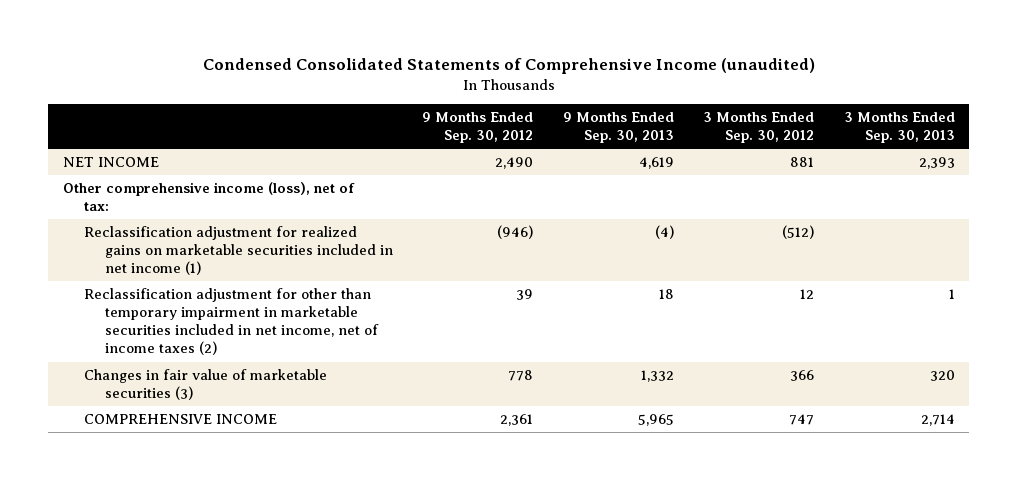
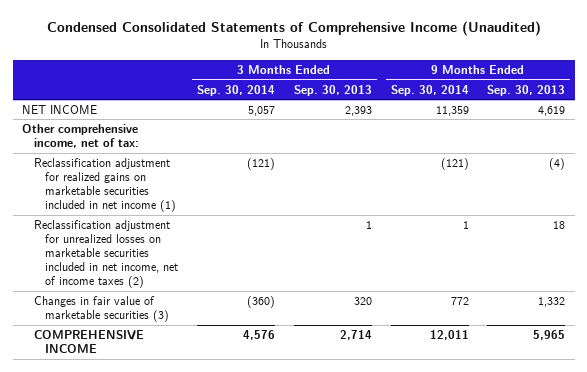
[202,58,815,75] Condensed Consolidated Statements of Comprehensive Income (unaudited) -> [46,20,541,36] Condensed Consolidated Statements of Comprehensive Income (Unaudited)
[422,112,534,144] 9 Months Ended Sep. 30, 2012 -> none
[703,112,815,144] 3 Months Ended Sep. 30, 2012 -> none
none -> [197,84,276,96] Sep. 30, 2014
none -> [390,84,469,96] Sep. 30, 2014
[62,182,355,212] Other comprehensive income (loss), net of tax: -> [21,124,139,149] Other comprehensive income, net of tax:
[83,288,379,356] Reclassification adjustment for other than temporary impairment in marketable securities included in net income, net of income taxes (2) -> [33,220,179,289] Reclassification adjustment for unrealized losses on marketable securities included in net income, net of income taxes (2)

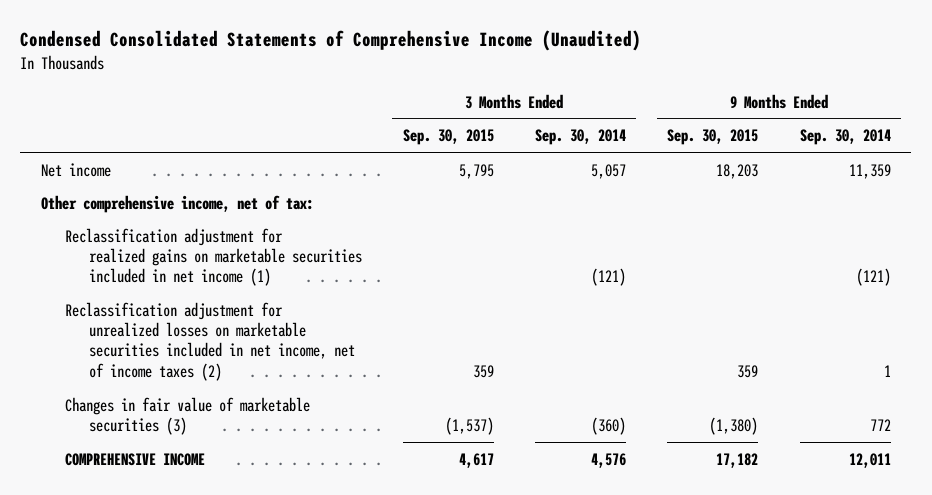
[293,84,372,96] Sep. 30, 2013 -> none
[487,84,566,96] Sep. 30, 2013 -> none
none -> [402,129,494,146] Sep. 30, 2015
none -> [667,129,759,146] Sep. 30, 2015
[21,105,97,116] NET INCOME -> [41,162,112,177] Net income

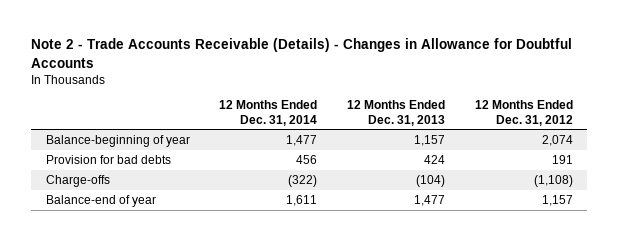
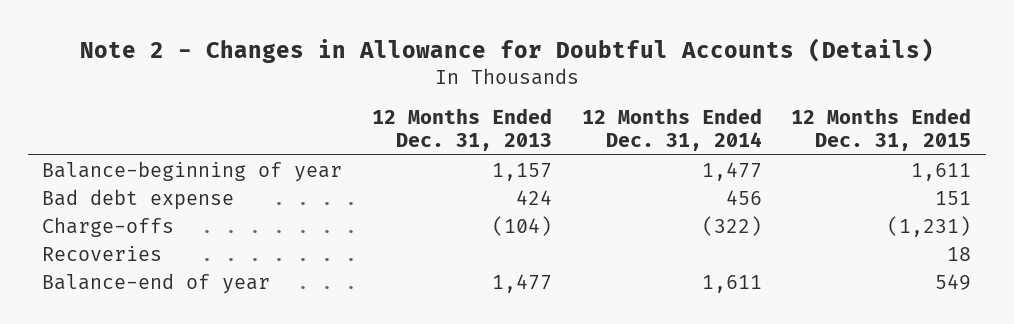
[30,38,572,68] Note 2 - Trade Accounts Receivable (Details) - Changes in Allowance for Doubtful Accounts -> [79,37,934,63] Note 2 - Changes in Allowance for Doubtful Accounts (Details)
[474,100,573,126] 12 Months Ended Dec. 31, 2012 -> none
none -> [791,108,972,152] 12 Months Ended Dec. 31, 2015
[45,154,171,164] Provision for bad debts -> [42,188,235,210] Bad debt expense
none -> [42,245,163,261] Recoveries

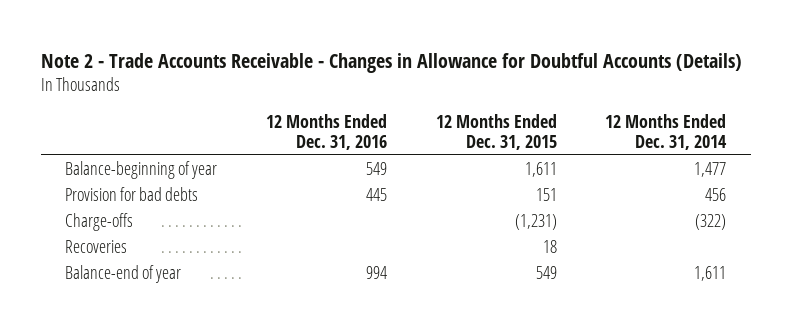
[79,37,934,63] Note 2 - Changes in Allowance for Doubtful Accounts (Details) -> [40,52,742,73] Note 2 - Trade Accounts Receivable - Changes in Allowance for Doubtful Accounts (Details)
[372,108,553,152] 12 Months Ended Dec. 31, 2013 -> none
none -> [265,113,387,150] 12 Months Ended Dec. 31, 2016
[42,188,235,210] Bad debt expense -> [65,187,199,202] Provision for bad debts

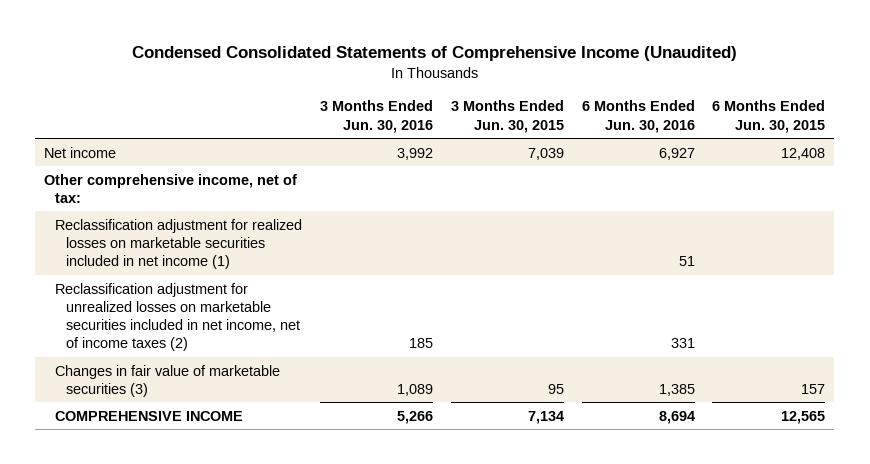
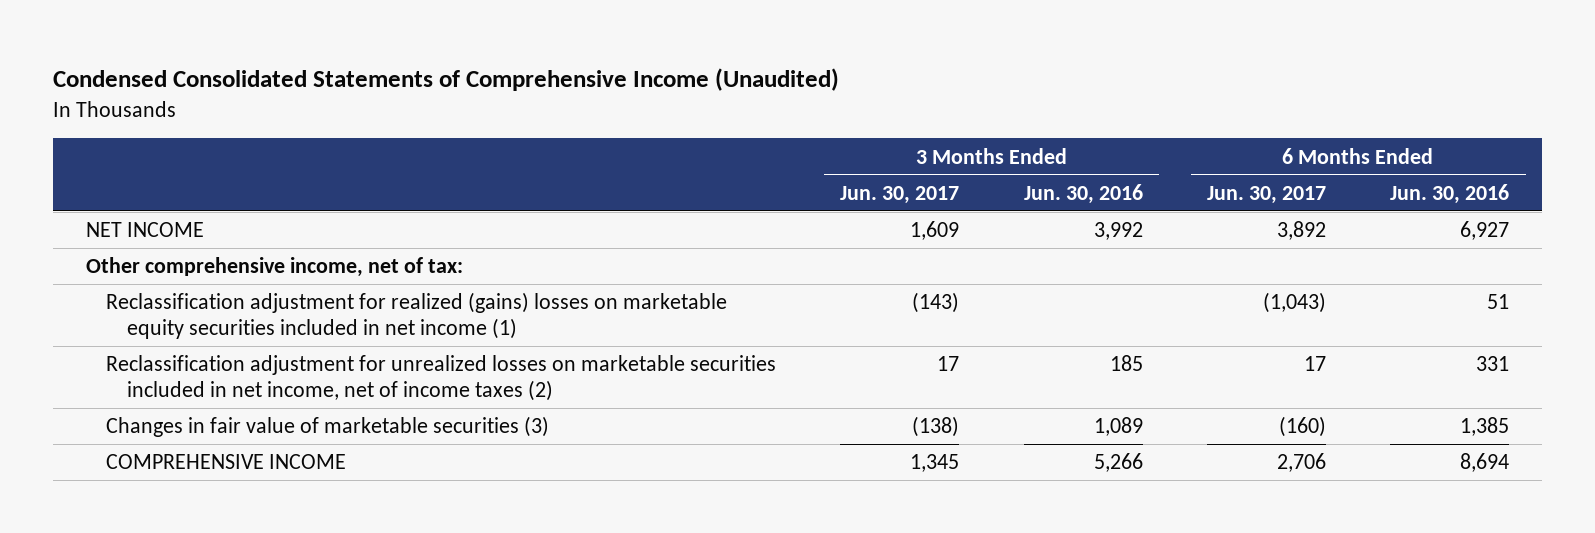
[450,100,564,133] 3 Months Ended Jun. 30, 2015 -> none
[712,100,826,133] 6 Months Ended Jun. 30, 2015 -> none
none -> [840,185,960,204] Jun. 30, 2017
none -> [1207,185,1327,204] Jun. 30, 2017
[44,146,117,158] Net income -> [85,222,204,238] NET INCOME
[55,218,303,270] Reclassification adjustment for realized losses on marketable securities included in net income (1) -> [106,292,728,339] Reclassification adjustment for realized (gains) losses on marketable equity securities included in net income (1)

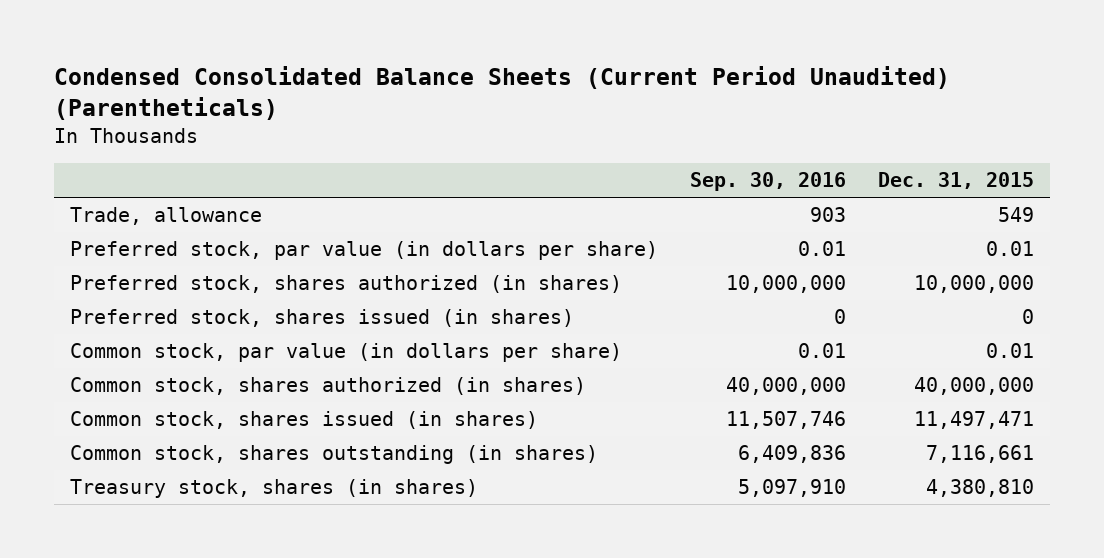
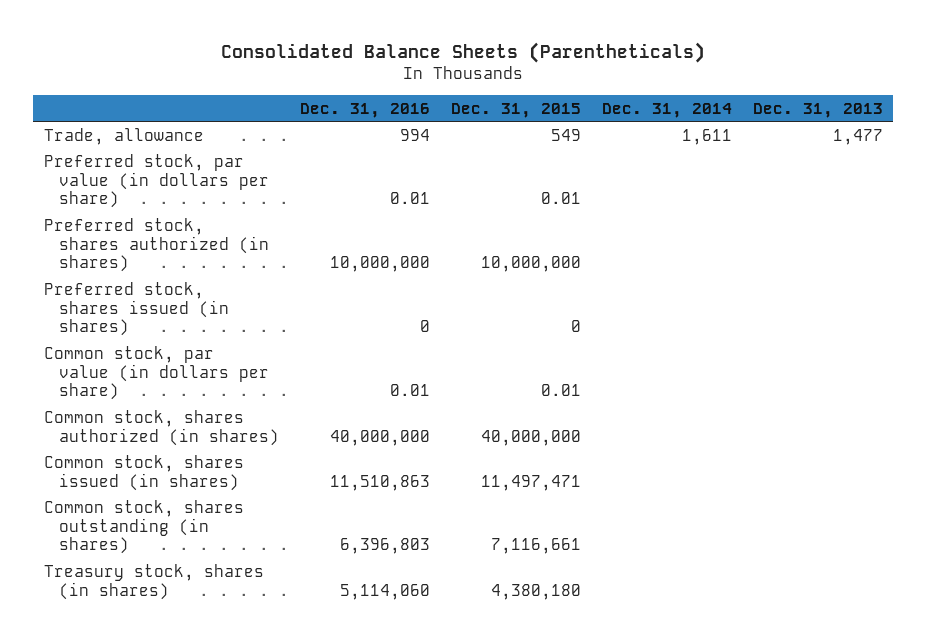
[53,65,950,120] Condensed Consolidated Balance Sheets (Current Period Unaudited) (Parentheticals) -> [221,41,706,63] Consolidated Balance Sheets (Parentheticals)
[689,172,846,192] Sep. 30, 2016 -> none
none -> [299,102,430,118] Dec. 31, 2016
none -> [601,102,732,118] Dec. 31, 2014
none -> [752,102,883,118] Dec. 31, 2013
[926,479,1035,498] 4,380,810 -> [490,583,581,600] 4,380,180

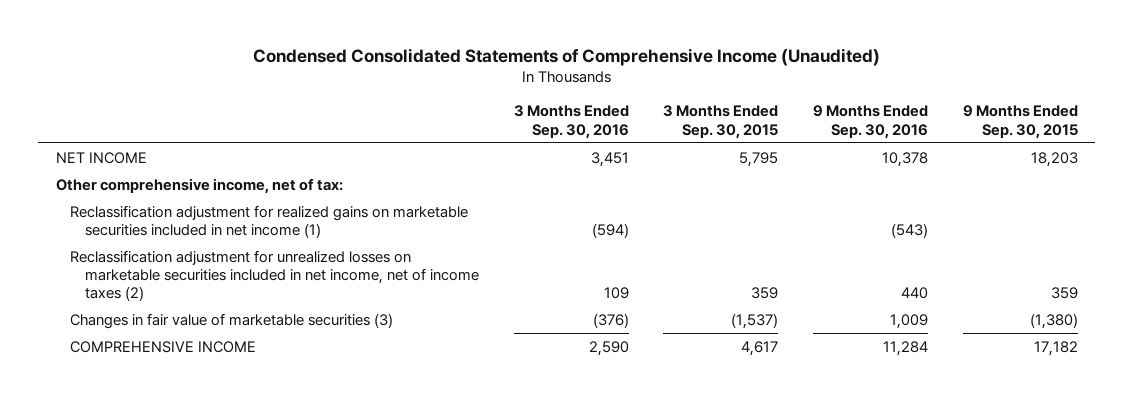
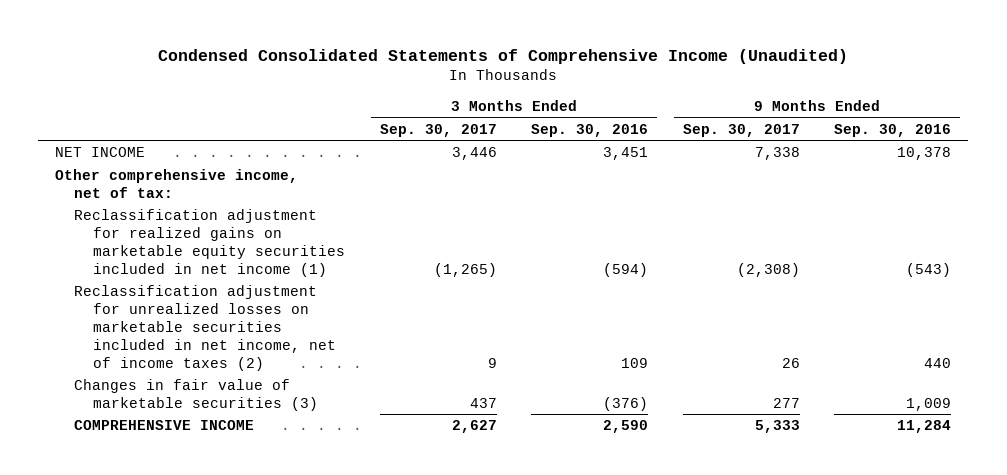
[663,105,779,139] 3 Months Ended Sep. 30, 2015 -> none
[962,105,1078,139] 9 Months Ended Sep. 30, 2015 -> none
none -> [379,123,497,137] Sep. 30, 2017
none -> [682,123,800,137] Sep. 30, 2017
[70,204,469,239] Reclassification adjustment for realized gains on marketable securities included in net income (1) -> [74,209,346,277] Reclassification adjustment for realized gains on marketable equity securities included in net income (1)

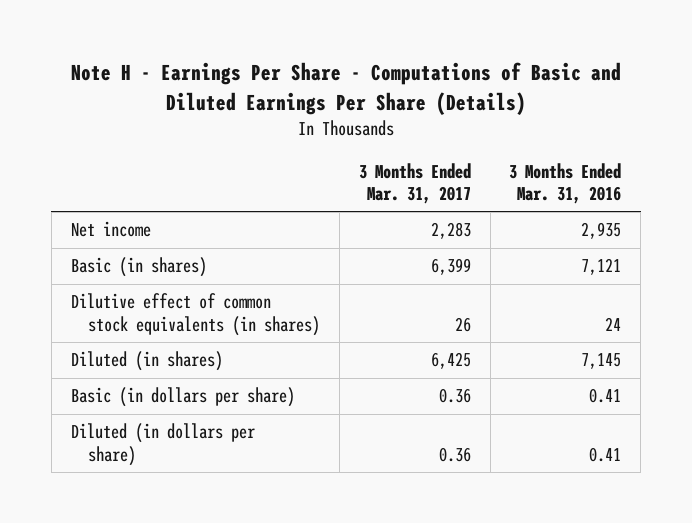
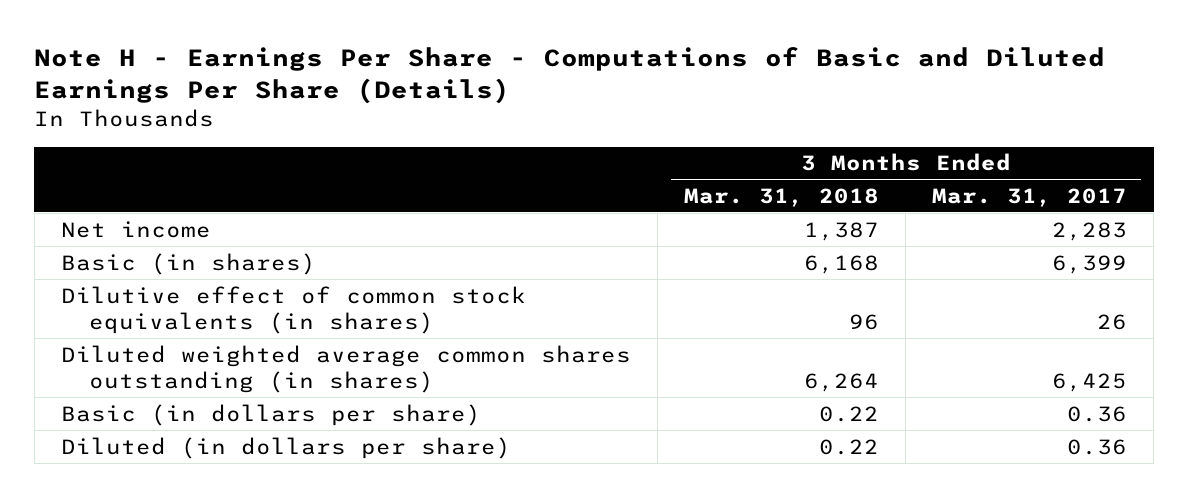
[509,162,622,205] 3 Months Ended Mar. 31, 2016 -> none
none -> [684,187,880,207] Mar. 31, 2018
[70,351,223,372] Diluted (in shares) -> [60,344,631,393] Diluted weighted average common shares outstanding (in shares)

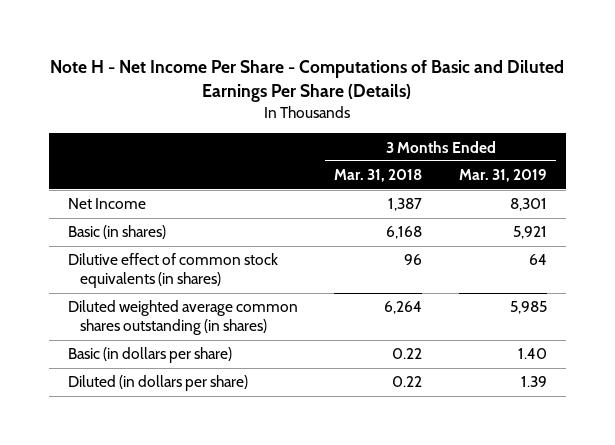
[34,47,1106,105] Note H - Earnings Per Share - Computations of Basic and Diluted Earnings Per Share (Details) -> [50,60,565,103] Note H - Net Income Per Share - Computations of Basic and Diluted Earnings Per Share (Details)
[932,187,1128,207] Mar. 31, 2017 -> none
none -> [459,169,548,183] Mar. 31, 2019
[60,220,211,238] Net income -> [67,198,146,210] Net Income

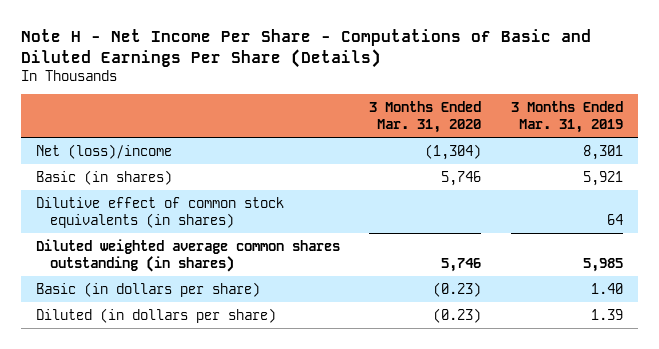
[334,169,423,183] Mar. 31, 2018 -> none
none -> [369,100,482,133] 3 Months Ended Mar. 31, 2020
[67,198,146,210] Net Income -> [36,143,173,159] Net (loss)/income

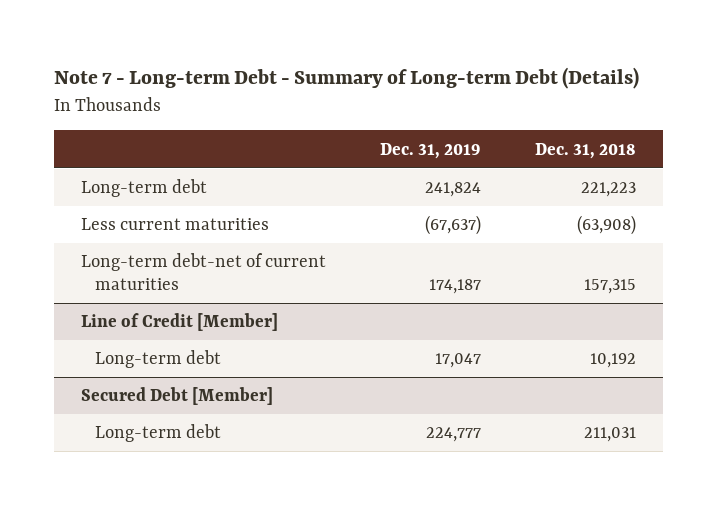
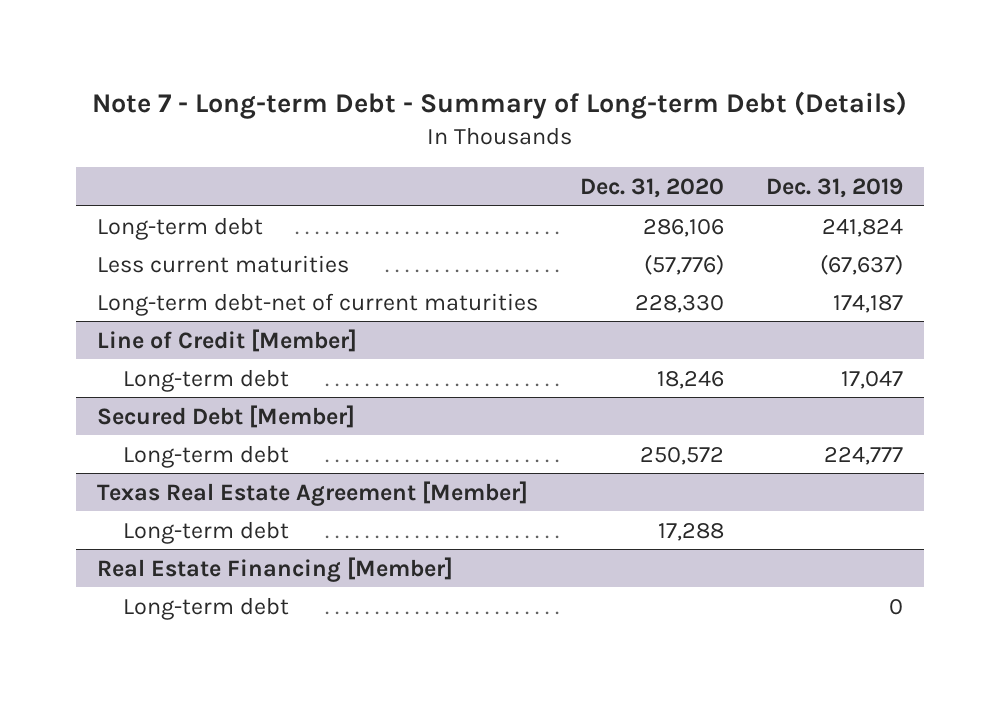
[534,142,636,159] Dec. 31, 2018 -> none
none -> [579,177,724,198] Dec. 31, 2020
none -> [96,480,528,506] Texas Real Estate Agreement [Member]
none -> [123,520,290,544] Long-term debt
none -> [96,556,453,582] Real Estate Financing [Member]
none -> [123,596,290,620] Long-term debt

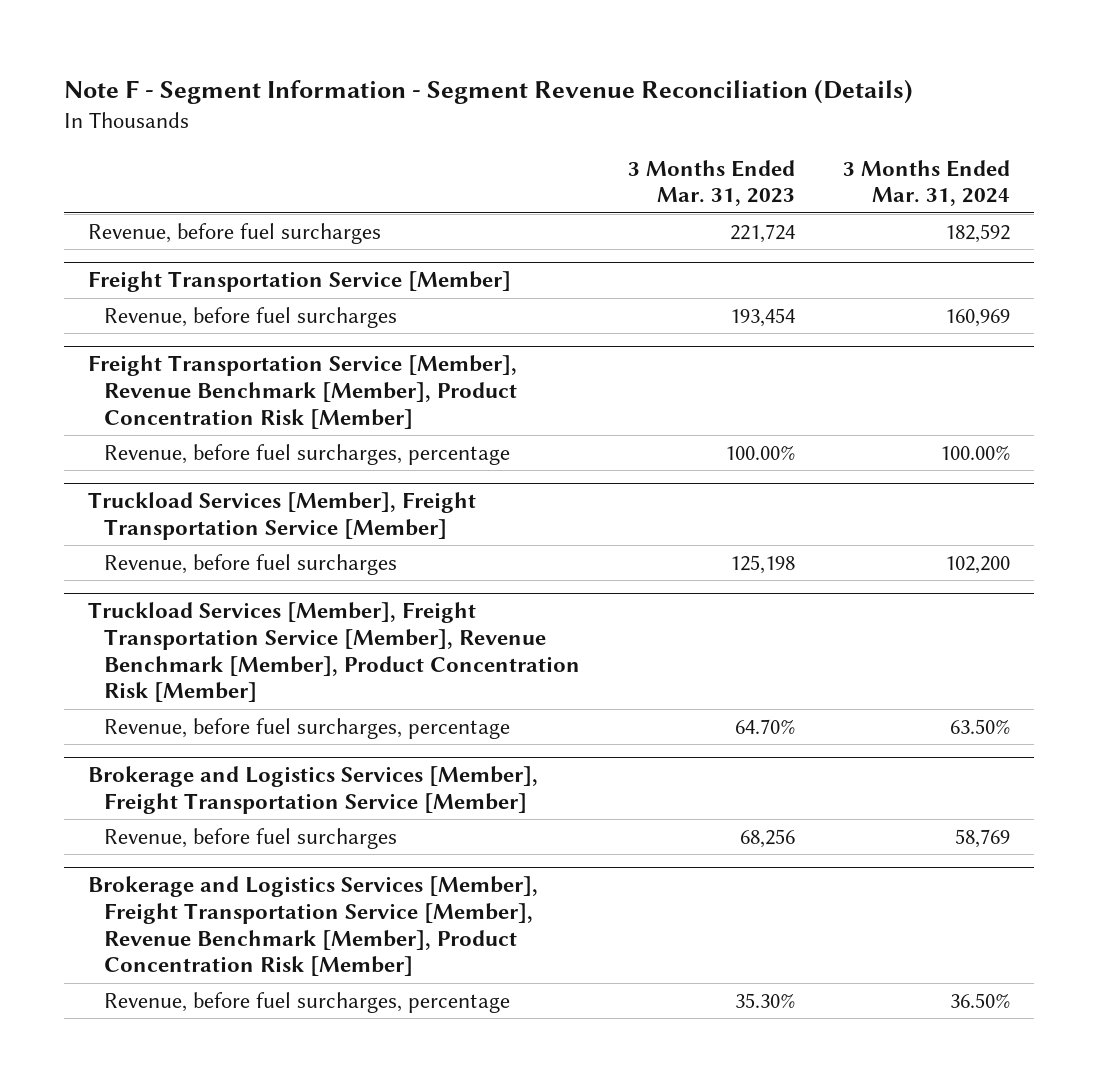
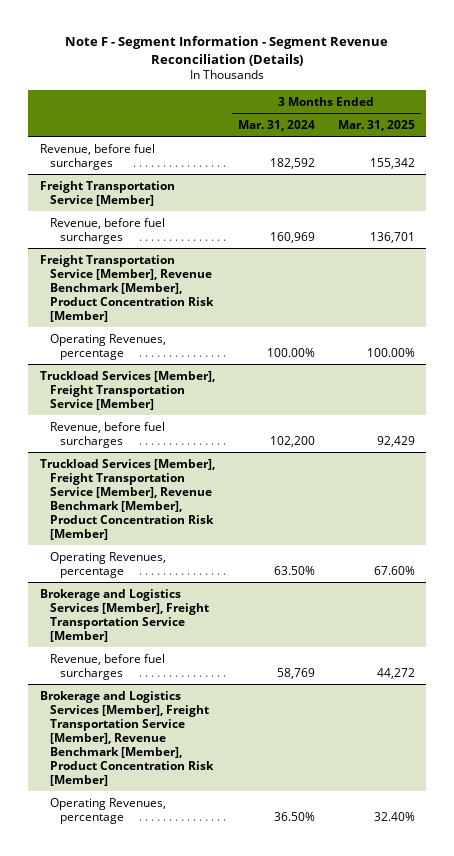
[627,159,795,207] 3 Months Ended Mar. 31, 2023 -> none
none -> [337,119,415,131] Mar. 31, 2025
[103,443,510,465] Revenue, before fuel surcharges, percentage -> [49,333,166,360] Operating Revenues, percentage
[103,717,510,739] Revenue, before fuel surcharges, percentage -> [49,551,166,578] Operating Revenues, percentage
[103,991,510,1013] Revenue, before fuel surcharges, percentage -> [49,797,166,824] Operating Revenues, percentage

